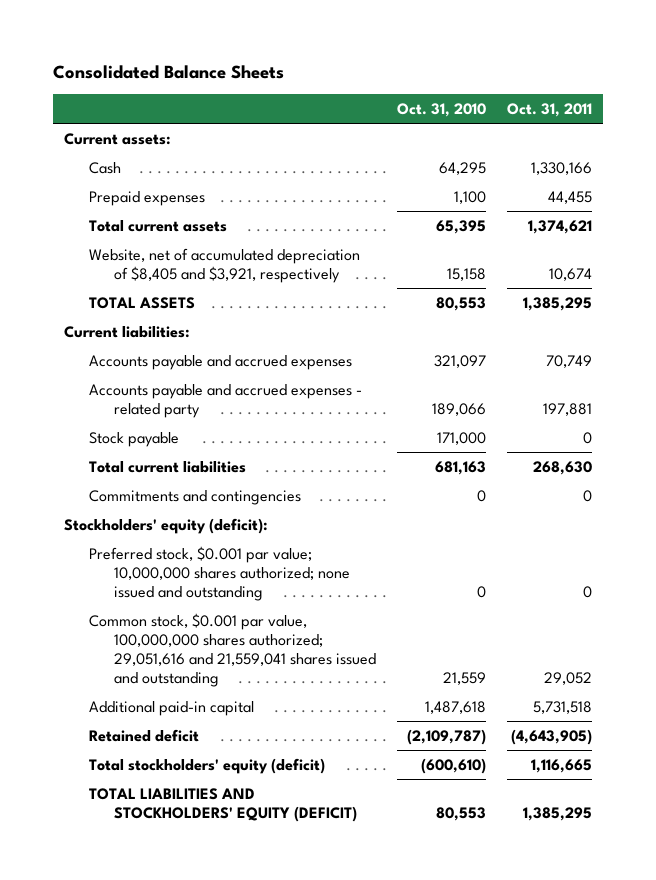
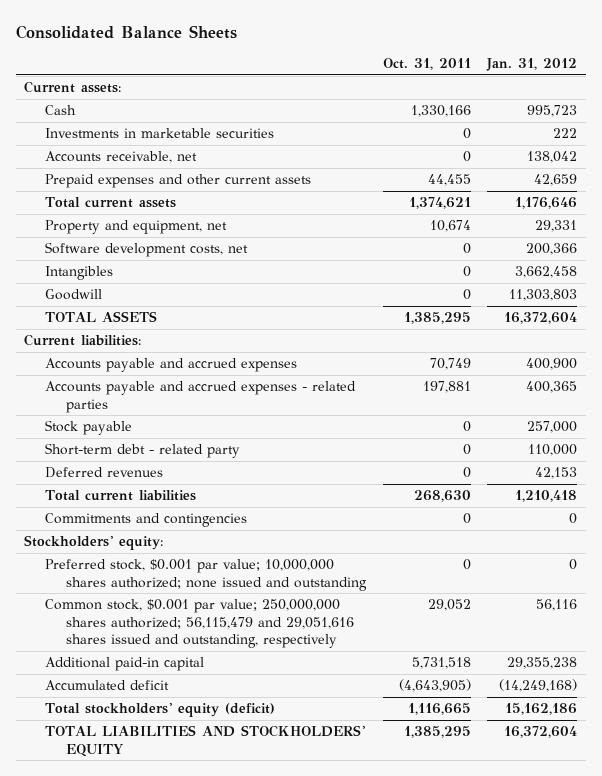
[397,102,487,117] Oct. 31, 2010 -> none
none -> [486,58,578,72] Jan. 31, 2012
none -> [45,128,275,139] Investments in marketable securities
none -> [45,151,198,164] Accounts receivable, net
[89,190,206,206] Prepaid expenses -> [45,174,312,189] Prepaid expenses and other current assets
[89,247,361,283] Website, net of accumulated depreciation of $8,405 and $3,921, respectively -> [45,220,228,235] Property and equipment, net
none -> [45,242,249,258] Software development costs, net
none -> [45,266,114,281] Intangibles
none -> [45,289,103,301] Goodwill
[89,383,363,418] Accounts payable and accrued expenses - related party -> [45,381,357,413] Accounts payable and accrued expenses - related parties
none -> [45,443,241,459] Short-term debt - related party
none -> [45,467,164,479] Deferred revenues
[63,517,268,534] Stockholders' equity (deficit): -> [24,535,164,551] Stockholders' equity:
[89,612,377,687] Common stock, $0.001 par value, 100,000,000 shares authorized; 29,051,616 and 21,559,041 shares issued and outstanding -> [45,599,354,649] Common stock, $0.001 par value; 250,000,000 shares authorized; 56,115,479 and 29,051,616 shares issued and outstanding, respectively
[89,728,200,742] Retained deficit -> [45,680,170,691] Accumulated deficit
[89,787,358,822] TOTAL LIABILITIES AND STOCKHOLDERS' EQUITY (DEFICIT) -> [45,725,366,757] TOTAL LIABILITIES AND STOCKHOLDERS' EQUITY

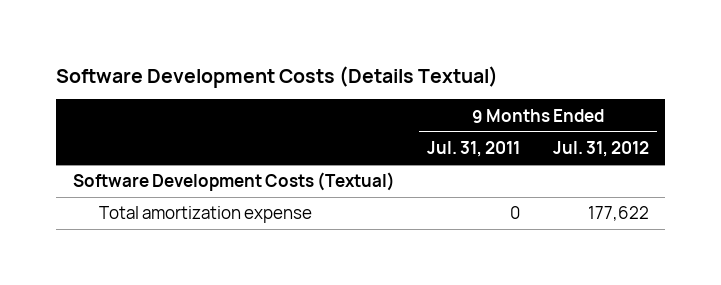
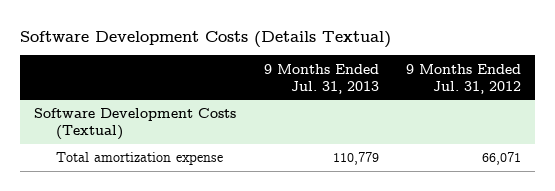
[427,141,521,158] Jul. 31, 2011 -> none
none -> [263,63,379,94] 9 Months Ended Jul. 31, 2013
[587,206,649,222] 177,622 -> [482,152,522,166] 66,071

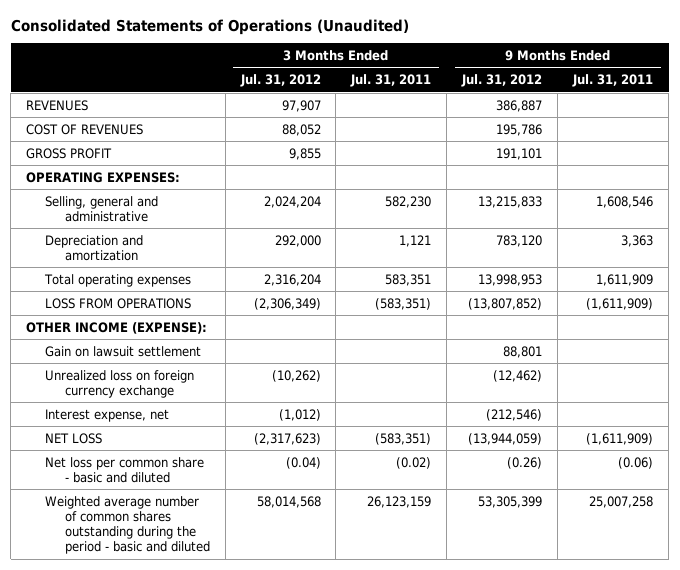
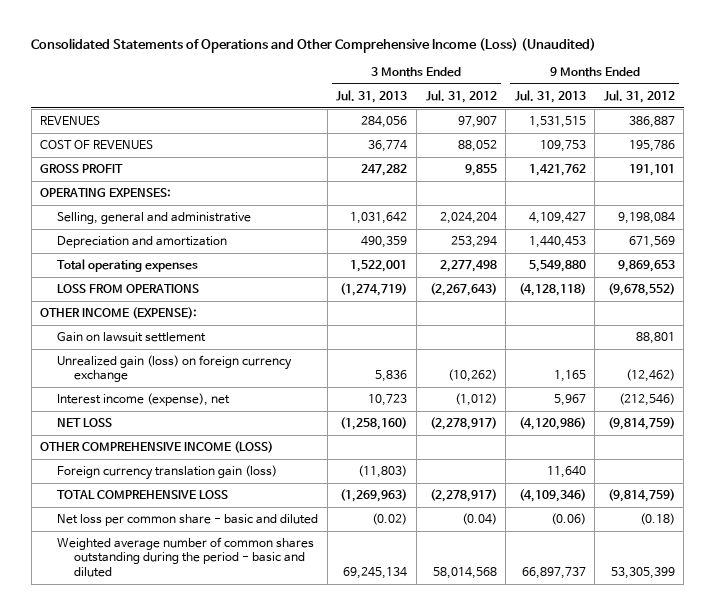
[10,18,409,35] Consolidated Statements of Operations (Unaudited) -> [31,37,597,53] Consolidated Statements of Operations and Other Comprehensive Income (Loss) (Unaudited)
[350,74,432,88] Jul. 31, 2011 -> none
[572,74,654,88] Jul. 31, 2011 -> none
none -> [336,89,408,103] Jul. 31, 2013
none -> [514,89,586,103] Jul. 31, 2013
[478,195,543,208] 13,215,833 -> [617,211,675,224] 9,198,084
[274,234,321,247] 292,000 -> [450,235,497,248] 253,294
[496,234,543,247] 783,120 -> [628,235,675,248] 671,569
[263,273,321,286] 2,316,204 -> [439,259,497,272] 2,277,498
[478,273,543,286] 13,998,953 -> [617,259,675,272] 9,869,653
[253,297,321,310] (2,306,349) -> [429,282,497,296] (2,267,643)
[468,297,543,310] (13,807,852) -> [607,282,675,296] (9,678,552)
[45,369,195,398] Unrealized loss on foreign currency exchange -> [57,354,293,383] Unrealized gain (loss) on foreign currency exchange
[45,408,170,422] Interest expense, net -> [57,392,231,406] Interest income (expense), net
[253,432,321,445] (2,317,623) -> [429,416,497,430] (2,278,917)
[468,432,543,445] (13,944,059) -> [607,416,675,430] (9,814,759)
none -> [40,440,274,453] OTHER COMPREHENSIVE INCOME (LOSS)
none -> [57,464,278,480] Foreign currency translation gain (loss)
none -> [57,489,229,500] TOTAL COMPREHENSIVE LOSS
[507,456,543,469] (0.26) -> [639,512,675,525] (0.18)

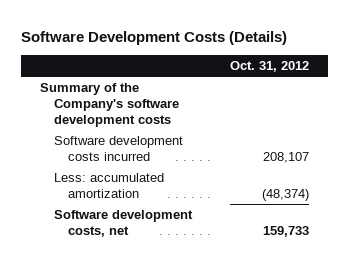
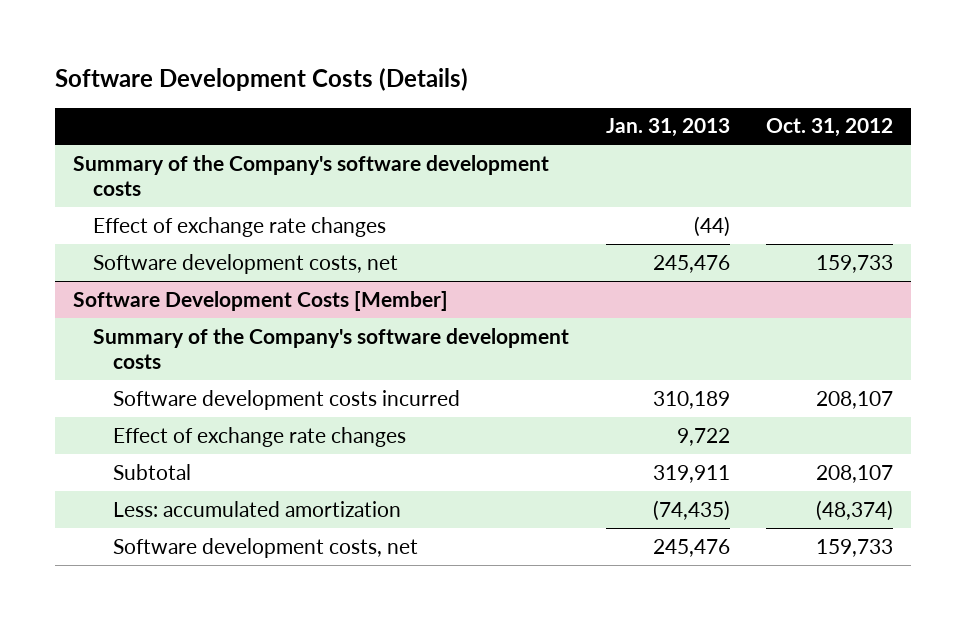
none -> [605,118,730,138] Jan. 31, 2013
none -> [93,216,387,237] Effect of exchange rate changes
none -> [93,253,399,274] Software development costs, net
none -> [73,290,449,311] Software Development Costs [Member]
none -> [93,327,570,370] Summary of the Company's software development costs
none -> [113,426,407,447] Effect of exchange rate changes
none -> [113,463,192,480] Subtotal

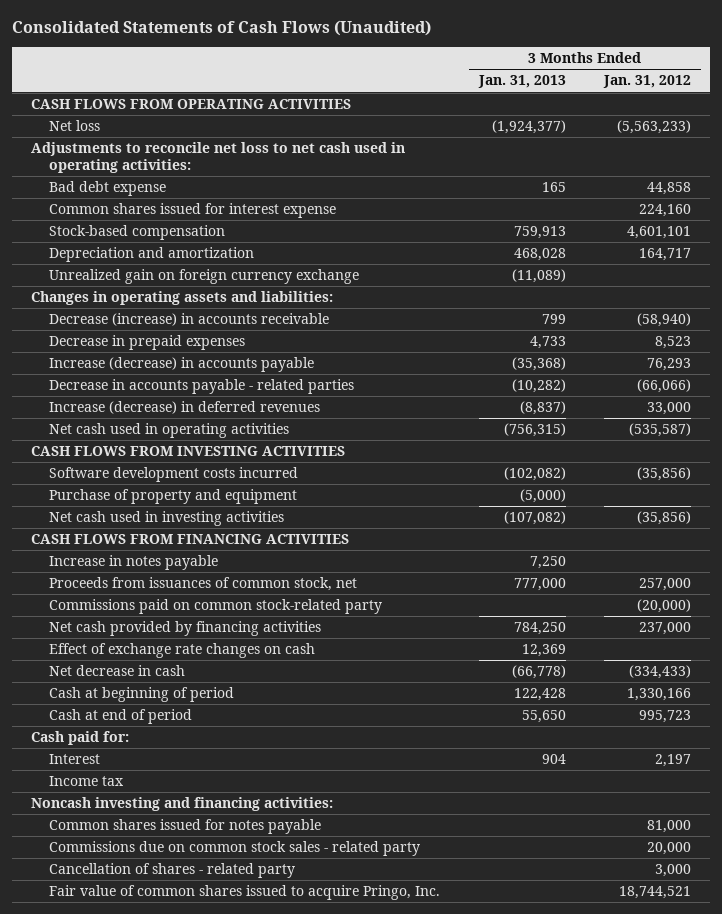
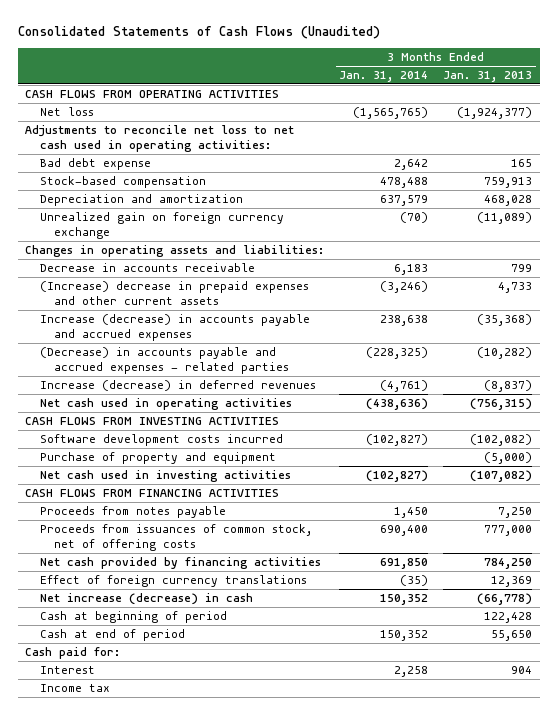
[603,75,692,89] Jan. 31, 2012 -> none
none -> [339,71,429,83] Jan. 31, 2014
[49,203,337,219] Common shares issued for interest expense -> none
[49,313,330,327] Decrease (increase) in accounts receivable -> [39,263,255,273] Decrease in accounts receivable
[49,335,246,351] Decrease in prepaid expenses -> [39,281,309,306] (Increase) decrease in prepaid expenses and other current assets
[49,357,315,373] Increase (decrease) in accounts payable -> [39,314,310,342] Increase (decrease) in accounts payable and accrued expenses
[49,379,355,395] Decrease in accounts payable - related parties -> [39,347,290,375] (Decrease) in accounts payable and accrued expenses - related parties
[49,599,383,615] Commissions paid on common stock-related party -> none
[49,555,219,571] Increase in notes payable -> [39,506,226,519] Proceeds from notes payable
[49,577,358,592] Proceeds from issuances of common stock, net -> [39,524,312,552] Proceeds from issuances of common stock, net of offering costs
[49,643,316,659] Effect of exchange rate changes on cash -> [39,575,307,588] Effect of foreign currency translations
[49,665,186,677] Net decrease in cash -> [39,593,253,606] Net increase (decrease) in cash
[30,797,333,812] Noncash investing and financing activities: -> none
[49,819,322,835] Common shares issued for notes payable -> none
[49,841,421,857] Commissions due on common stock sales - related party -> none
[49,863,296,879] Cancellation of shares - related party -> none
[49,885,441,901] Fair value of common shares issued to acquire Pringo, Inc. -> none

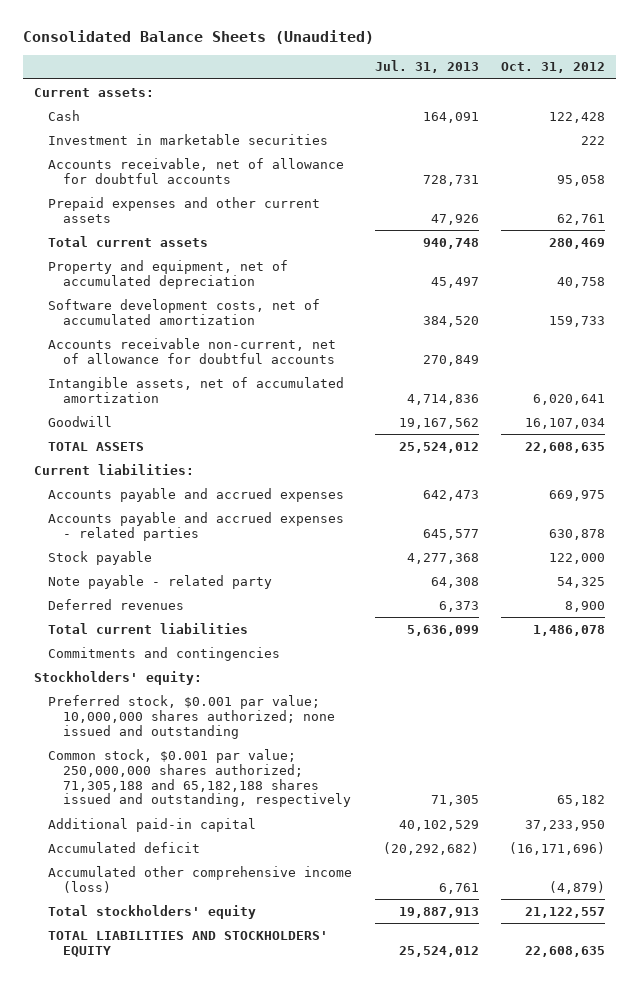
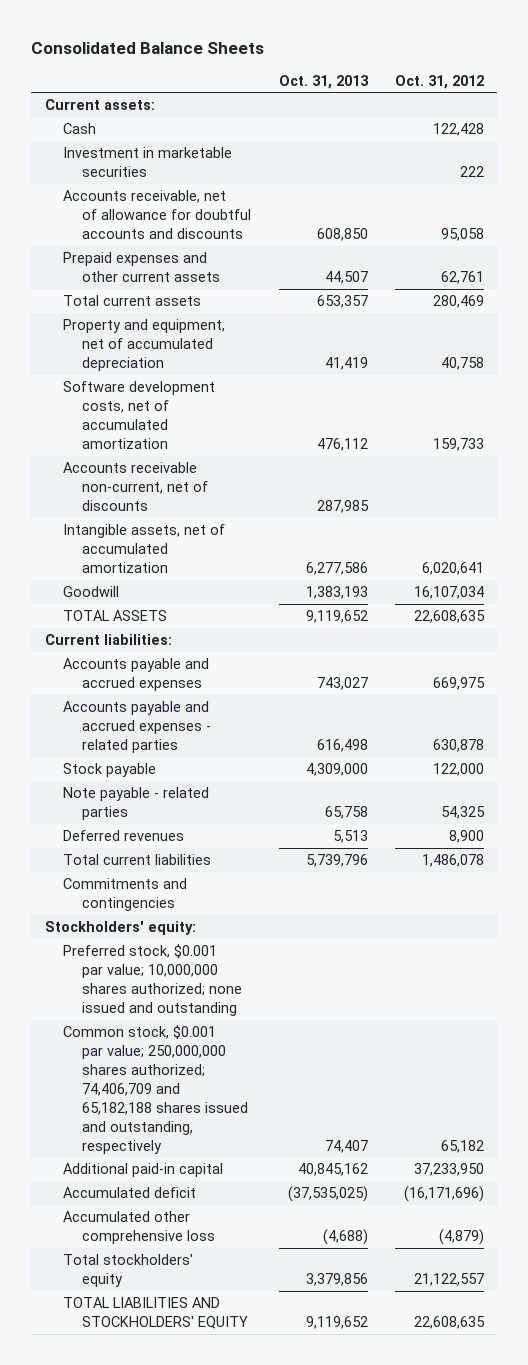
[22,30,374,45] Consolidated Balance Sheets (Unaudited) -> [30,41,264,54] Consolidated Balance Sheets
[374,60,479,74] Jul. 31, 2013 -> none
none -> [278,74,369,89] Oct. 31, 2013
[48,157,345,184] Accounts receivable, net of allowance for doubtful accounts -> [63,190,252,239] Accounts receivable, net of allowance for doubtful accounts and discounts
[48,337,337,364] Accounts receivable non-current, net of allowance for doubtful accounts -> [63,462,209,511] Accounts receivable non-current, net of discounts
[48,574,273,589] Note payable - related party -> [63,787,210,821] Note payable - related parties
[48,748,352,808] Common stock, $0.001 par value; 250,000,000 shares authorized; 71,305,188 and 65,182,188 shares issued and outstanding, respectively -> [63,1025,249,1154] Common stock, $0.001 par value; 250,000,000 shares authorized; 74,406,709 and 65,182,188 shares issued and outstanding, respectively
[48,865,353,893] Accumulated other comprehensive income (loss) -> [63,1211,216,1245] Accumulated other comprehensive loss

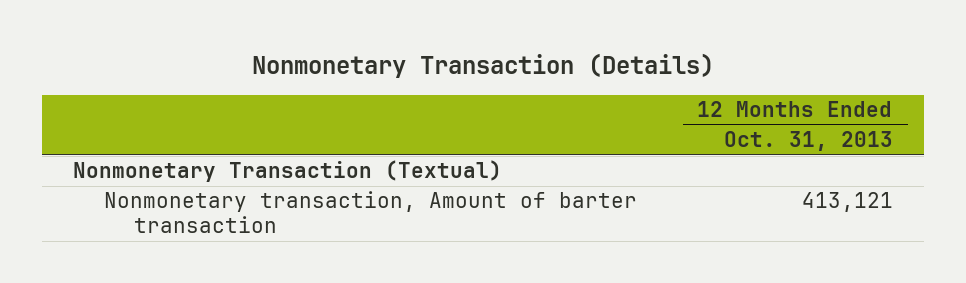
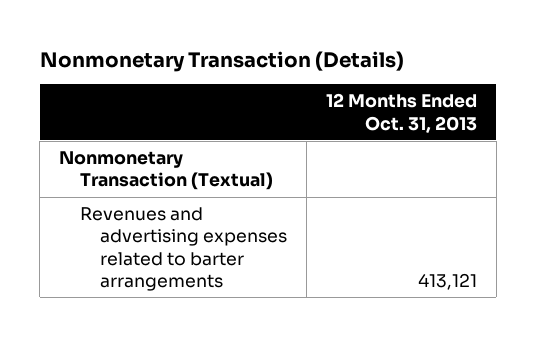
[103,191,637,234] Nonmonetary transaction, Amount of barter transaction -> [79,207,288,291] Revenues and advertising expenses related to barter arrangements

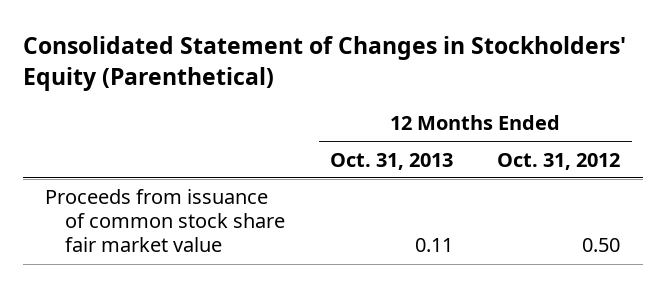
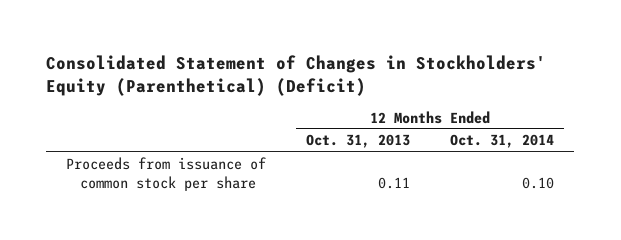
[22,35,626,91] Consolidated Statement of Changes in Stockholders' Equity (Parenthetical) -> [46,55,547,96] Consolidated Statement of Changes in Stockholders' Equity (Parenthetical) (Deficit)
[497,152,621,170] Oct. 31, 2012 -> none
none -> [450,134,555,149] Oct. 31, 2014
[45,189,286,253] Proceeds from issuance of common stock share fair market value -> [66,157,267,191] Proceeds from issuance of common stock per share

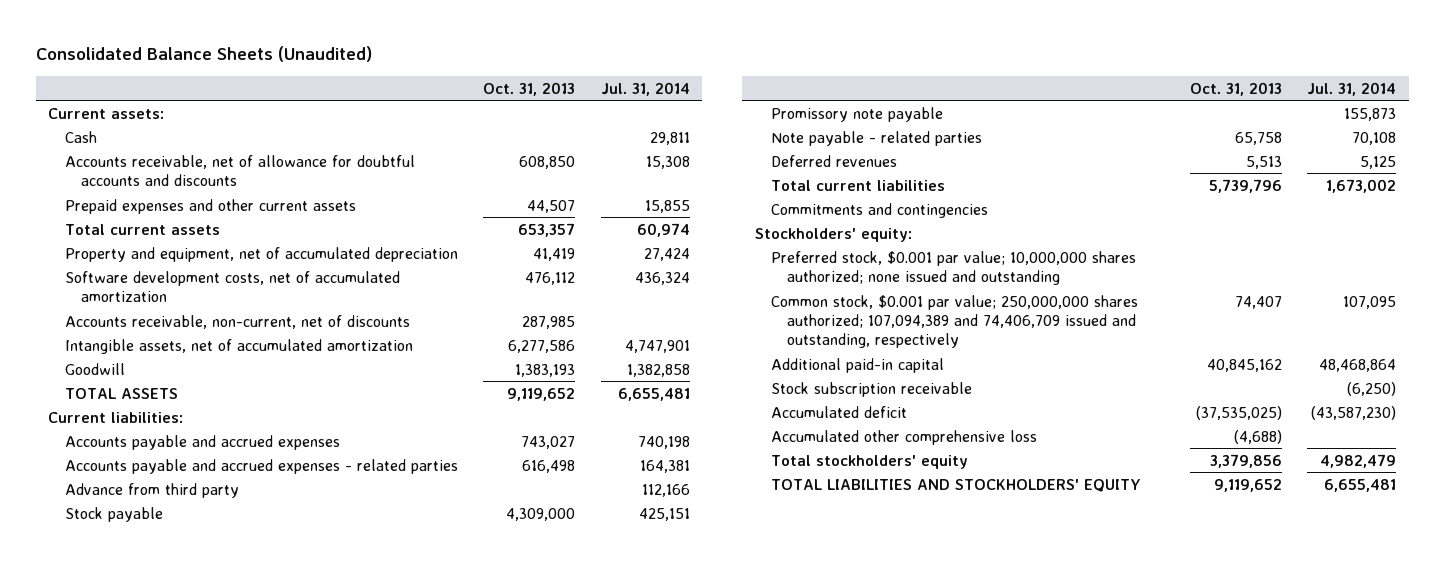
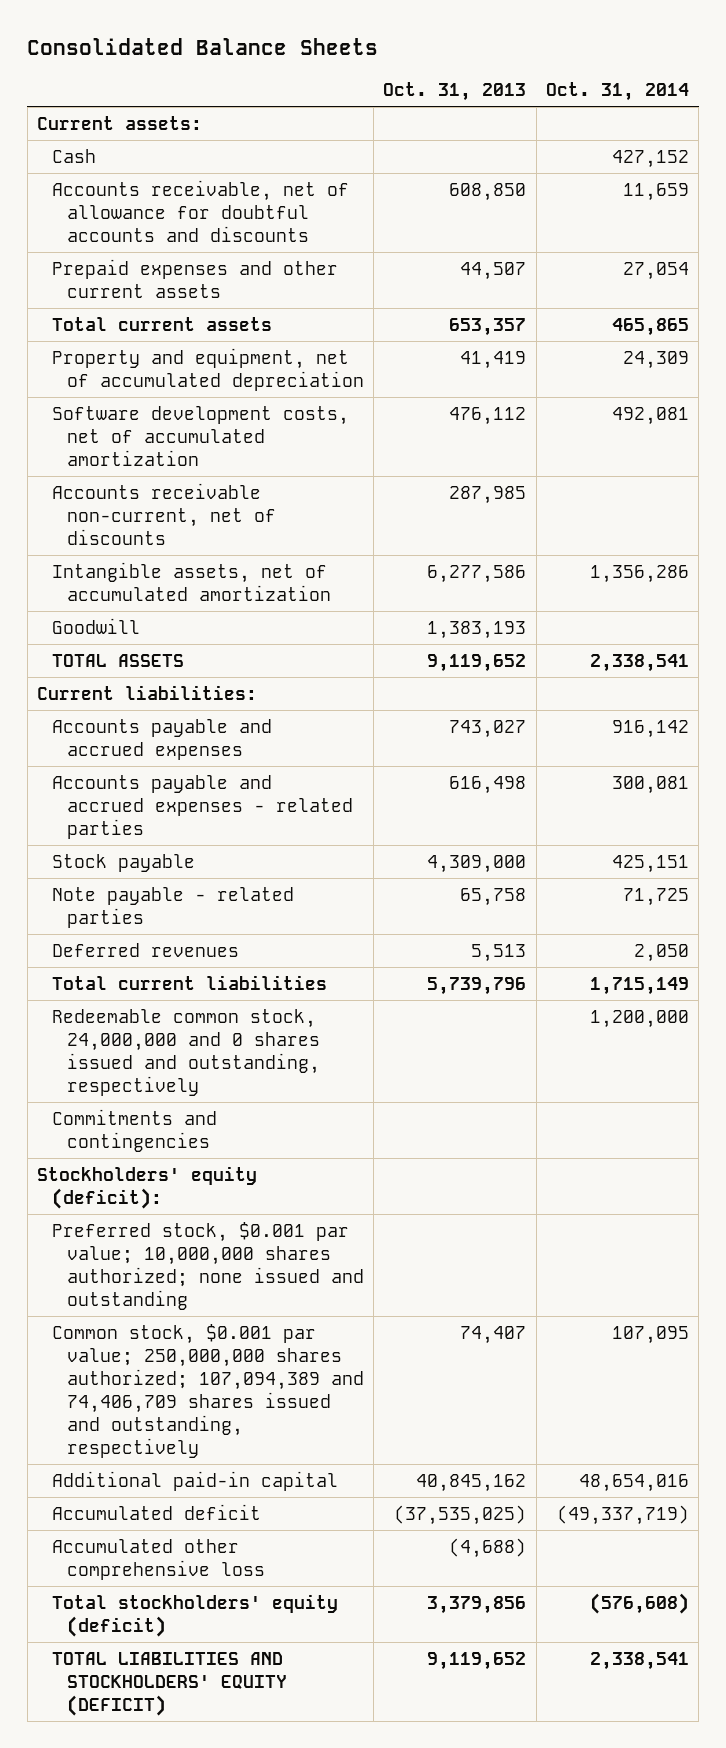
[35,46,372,63] Consolidated Balance Sheets (Unaudited) -> [27,38,379,56] Consolidated Balance Sheets
[600,81,690,96] Jul. 31, 2014 -> none
none -> [546,81,690,101] Oct. 31, 2014
[64,314,410,329] Accounts receivable, non-current, net of discounts -> [51,482,276,545] Accounts receivable non-current, net of discounts
[64,482,239,498] Advance from third party -> none
[771,106,944,122] Promissory note payable -> none
none -> [51,1008,320,1096] Redeemable common stock, 24,000,000 and 0 shares issued and outstanding, respectively
[754,227,912,242] Stockholders' equity: -> [37,1165,258,1209] Stockholders' equity (deficit):
[771,294,1139,349] Common stock, $0.001 par value; 250,000,000 shares authorized; 107,094,389 and 74,406,709 issued and outstanding, respectively -> [51,1323,364,1458] Common stock, $0.001 par value; 250,000,000 shares authorized; 107,094,389 and 74,406,709 shares issued and outstanding, respectively
[771,381,973,397] Stock subscription receivable -> none
[771,454,969,469] Total stockholders' equity -> [51,1593,338,1637] Total stockholders' equity (deficit)
[771,478,1142,492] TOTAL LIABILITIES AND STOCKHOLDERS' EQUITY -> [51,1651,287,1716] TOTAL LIABILITIES AND STOCKHOLDERS' EQUITY (DEFICIT)

